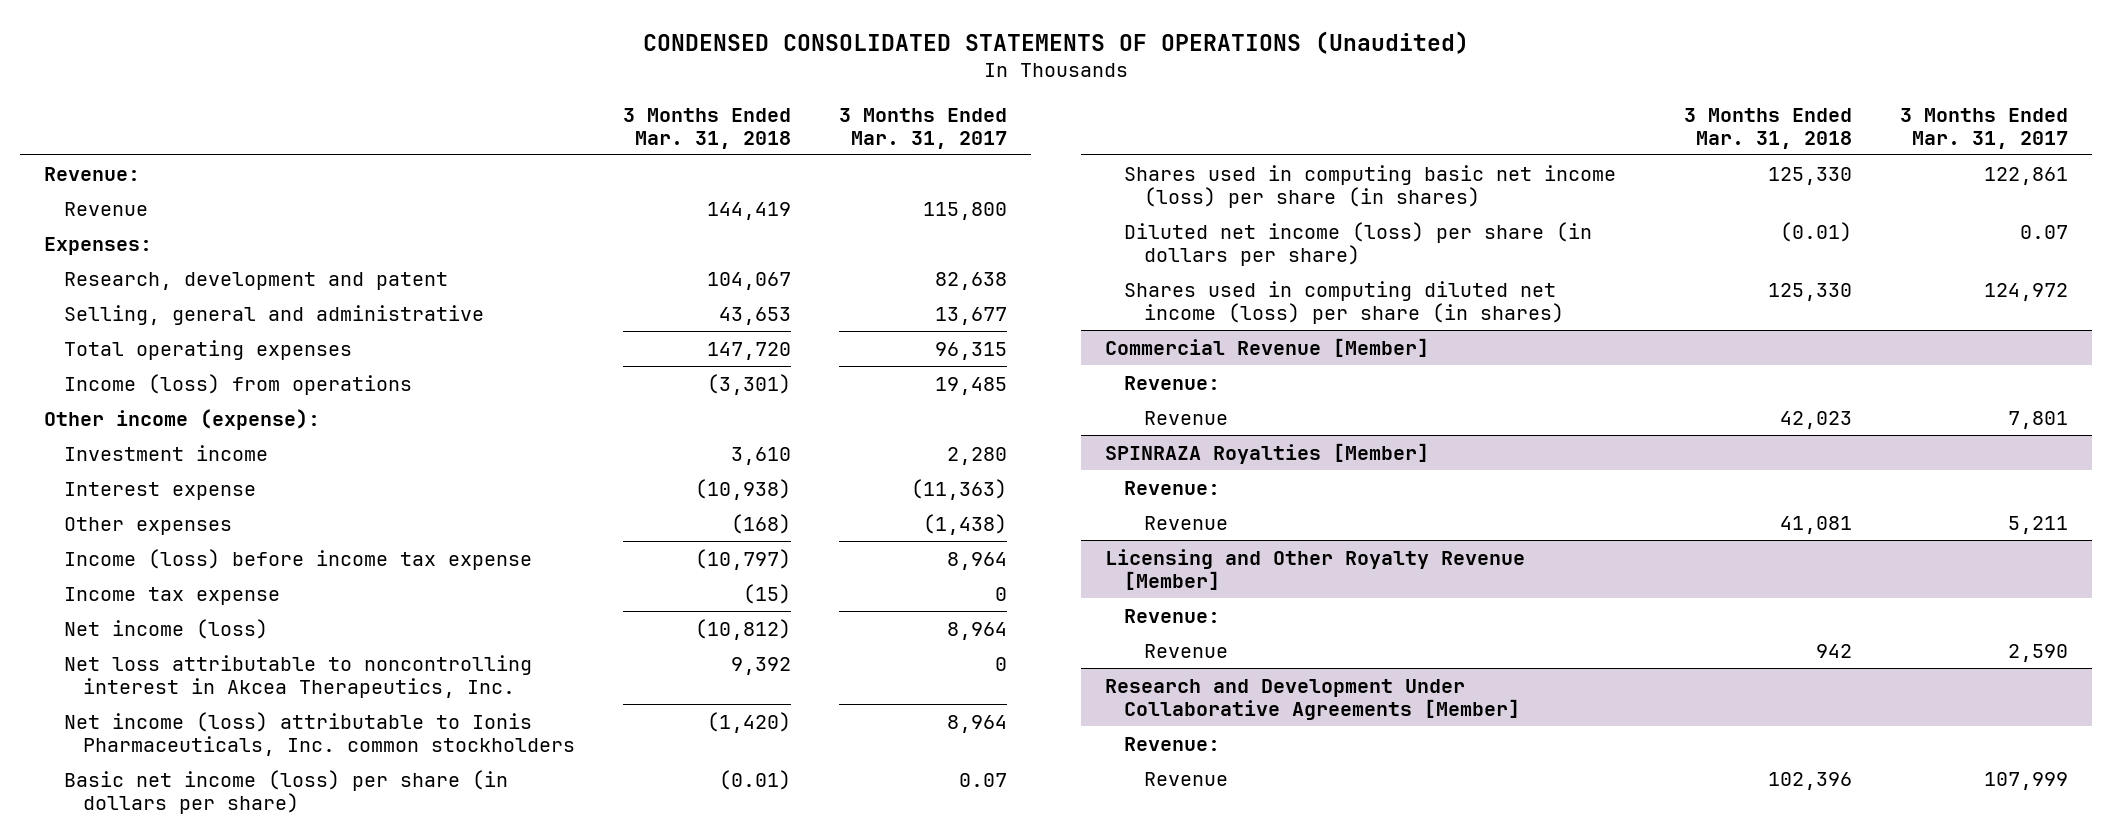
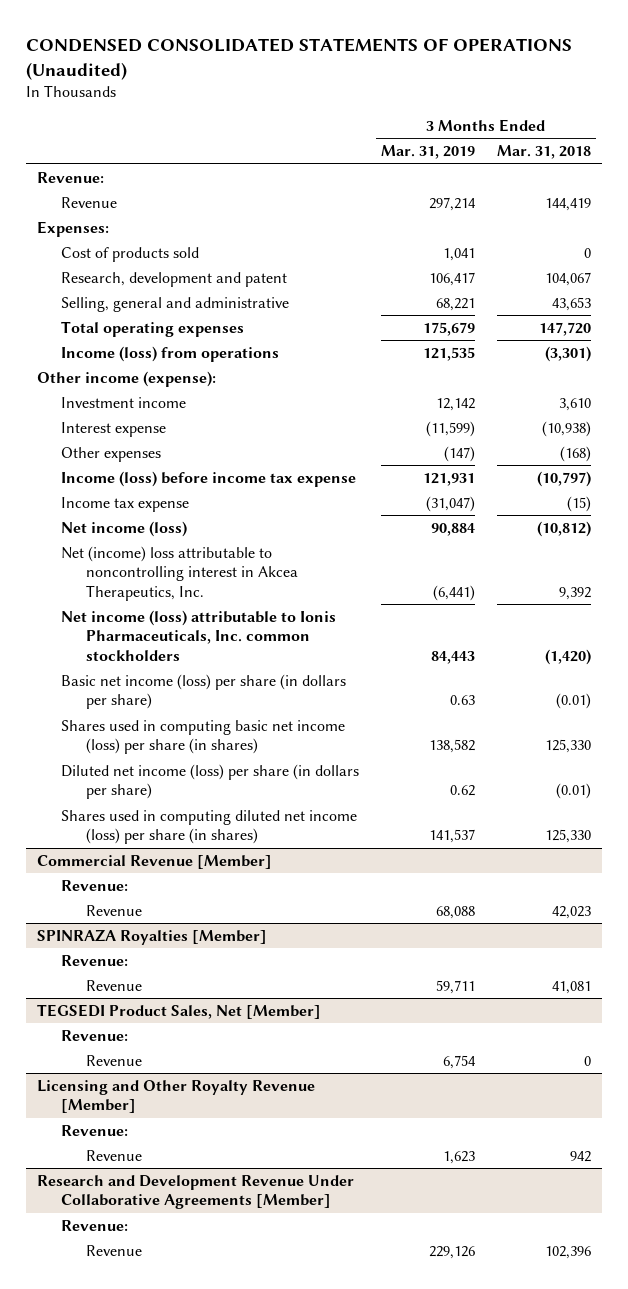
[839,107,1008,149] 3 Months Ended Mar. 31, 2017 -> none
none -> [381,145,476,160] Mar. 31, 2019
none -> [61,246,200,262] Cost of products sold
[63,654,532,698] Net loss attributable to noncontrolling interest in Akcea Therapeutics, Inc. -> [61,545,298,601] Net (income) loss attributable to noncontrolling interest in Akcea Therapeutics, Inc.
none -> [37,1003,322,1019] TEGSEDI Product Sales, Net [Member]
none -> [61,1029,129,1041] Revenue:
none -> [85,1054,142,1066] Revenue
[1104,678,1521,720] Research and Development Under Collaborative Agreements [Member] -> [37,1174,355,1210] Research and Development Revenue Under Collaborative Agreements [Member]

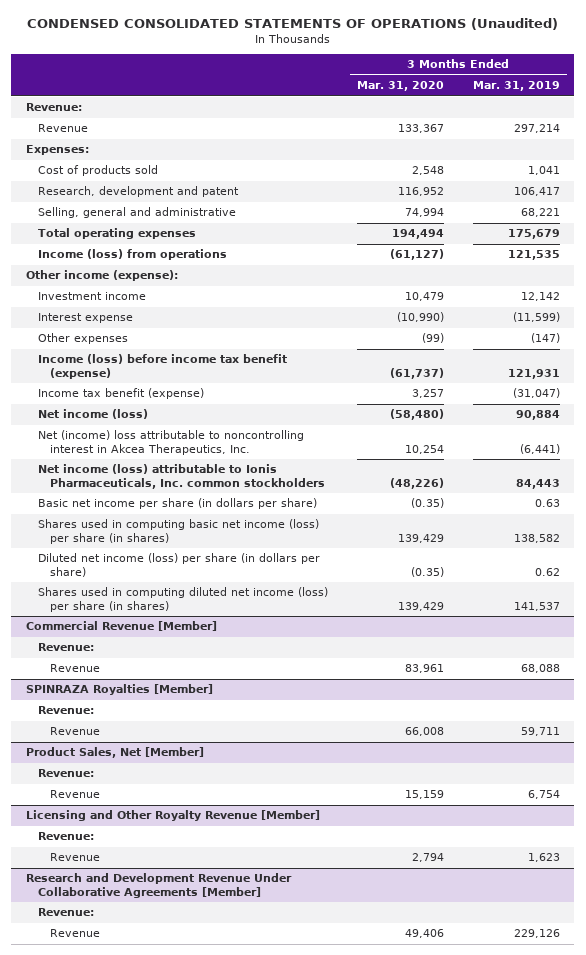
[496,145,591,160] Mar. 31, 2018 -> none
none -> [356,81,444,92] Mar. 31, 2020
[61,470,357,487] Income (loss) before income tax expense -> [37,354,287,379] Income (loss) before income tax benefit (expense)
[61,496,190,512] Income tax expense -> [37,388,204,400] Income tax benefit (expense)
[61,673,347,710] Basic net income (loss) per share (in dollars per share) -> [37,498,317,510] Basic net income per share (in dollars per share)
[37,1003,322,1019] TEGSEDI Product Sales, Net [Member] -> [25,747,204,759] Product Sales, Net [Member]

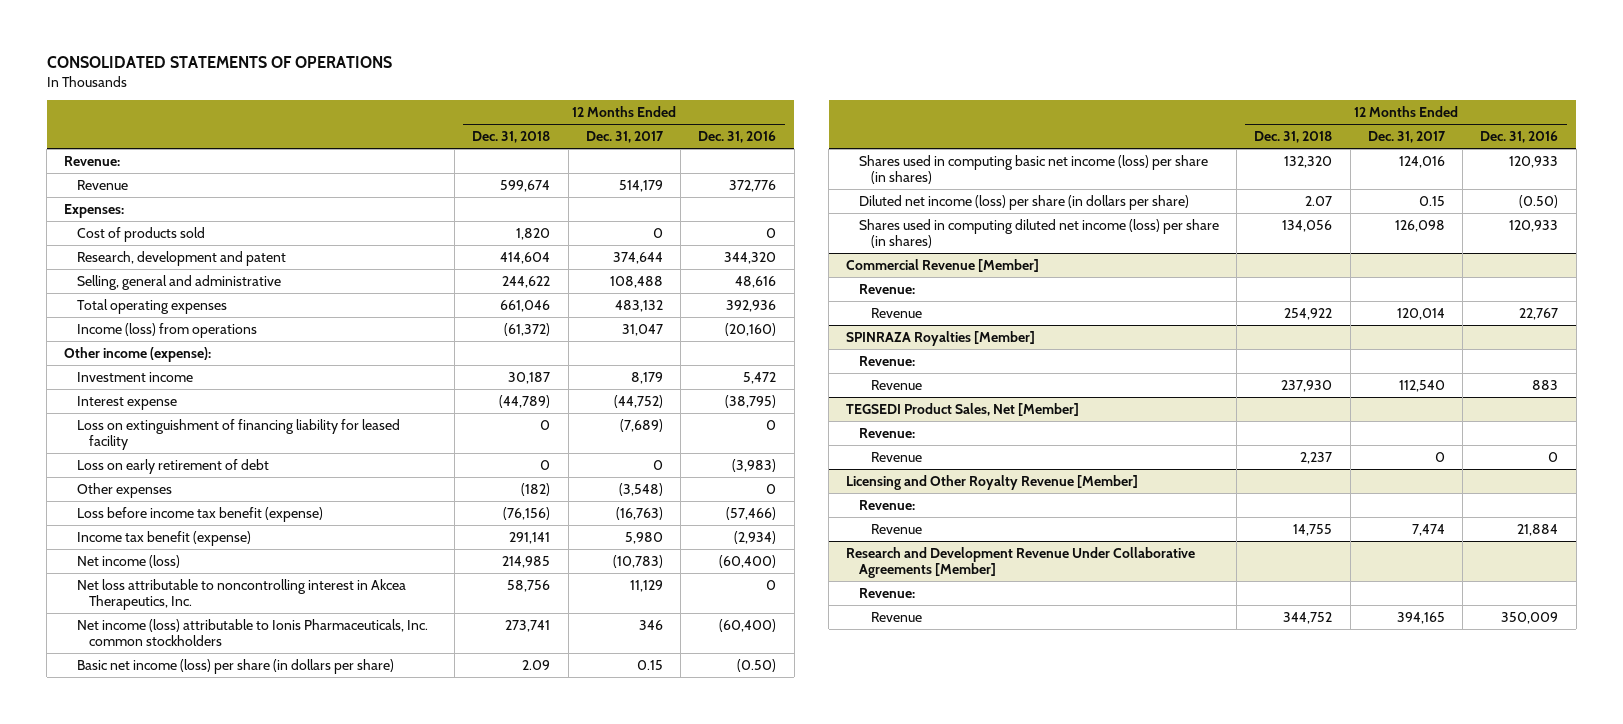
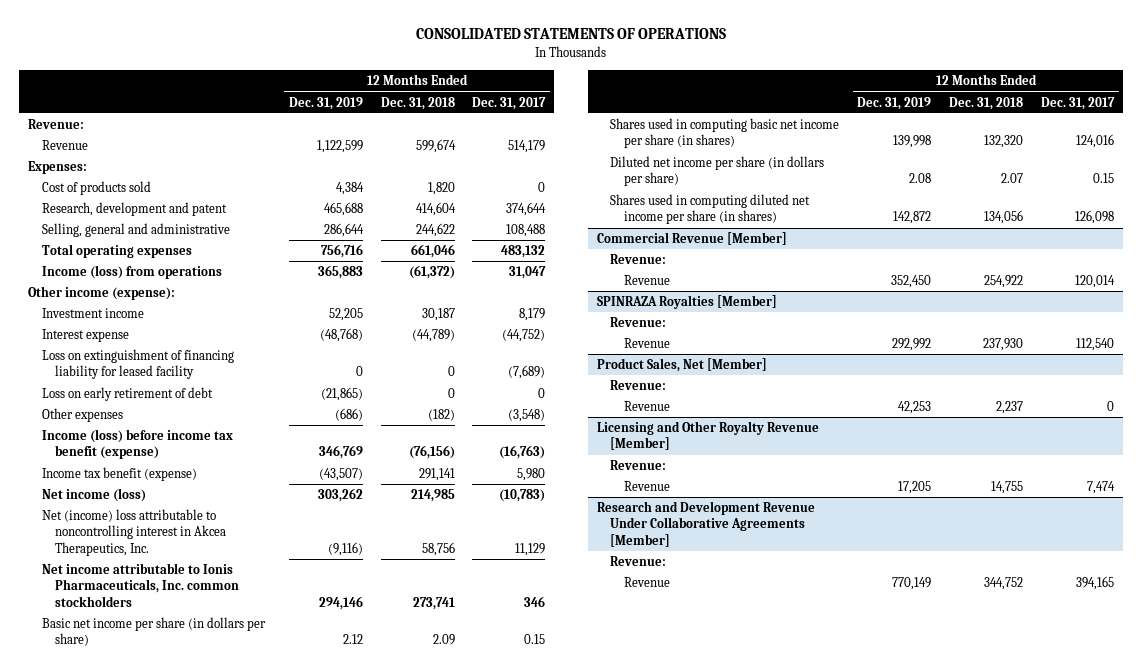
[698,130,777,143] Dec. 31, 2016 -> none
none -> [288,96,363,110] Dec. 31, 2019
[76,506,323,522] Loss before income tax benefit (expense) -> [41,429,233,460] Income (loss) before income tax benefit (expense)
[76,578,406,611] Net loss attributable to noncontrolling interest in Akcea Therapeutics, Inc. -> [41,509,227,556] Net (income) loss attributable to noncontrolling interest in Akcea Therapeutics, Inc.
[76,618,428,647] Net income (loss) attributable to Ionis Pharmaceuticals, Inc. common stockholders -> [41,563,240,607] Net income attributable to Ionis Pharmaceuticals, Inc. common stockholders
[76,658,394,674] Basic net income (loss) per share (in dollars per share) -> [41,617,266,647] Basic net income per share (in dollars per share)
[858,154,1208,185] Shares used in computing basic net income (loss) per share (in shares) -> [610,118,840,149] Shares used in computing basic net income per share (in shares)
[858,194,1189,210] Diluted net income (loss) per share (in dollars per share) -> [610,156,825,187] Diluted net income per share (in dollars per share)
[858,218,1219,249] Shares used in computing diluted net income (loss) per share (in shares) -> [610,194,811,225] Shares used in computing diluted net income per share (in shares)
[846,402,1080,416] TEGSEDI Product Sales, Net [Member] -> [596,358,767,373] Product Sales, Net [Member]

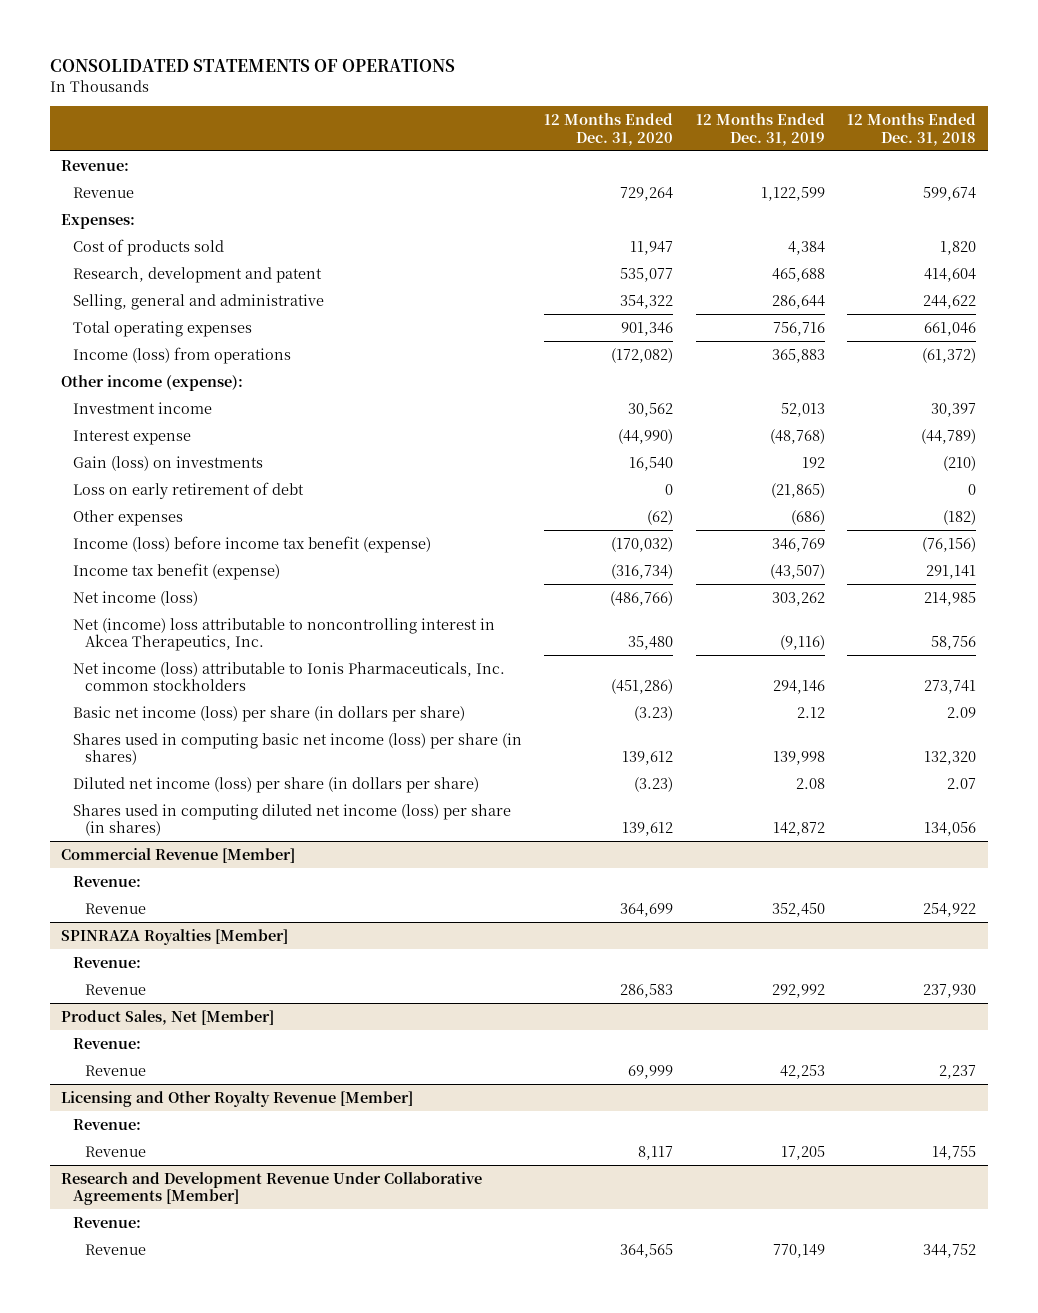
[472,96,547,110] Dec. 31, 2017 -> none
none -> [544,112,674,146] 12 Months Ended Dec. 31, 2020
[328,308,363,322] 52,205 -> [780,402,825,417] 52,013
[421,308,455,322] 30,187 -> [931,402,977,417] 30,397
[41,349,234,380] Loss on extinguishment of financing liability for leased facility -> none
none -> [72,455,263,471] Gain (loss) on investments
[41,563,240,607] Net income attributable to Ionis Pharmaceuticals, Inc. common stockholders -> [72,661,505,692] Net income (loss) attributable to Ionis Pharmaceuticals, Inc. common stockholders
[41,617,266,647] Basic net income per share (in dollars per share) -> [72,705,465,722] Basic net income (loss) per share (in dollars per share)
[610,118,840,149] Shares used in computing basic net income per share (in shares) -> [72,732,522,766] Shares used in computing basic net income (loss) per share (in shares)
[610,156,825,187] Diluted net income per share (in dollars per share) -> [72,776,479,793] Diluted net income (loss) per share (in dollars per share)
[610,194,811,225] Shares used in computing diluted net income per share (in shares) -> [72,803,511,837] Shares used in computing diluted net income (loss) per share (in shares)

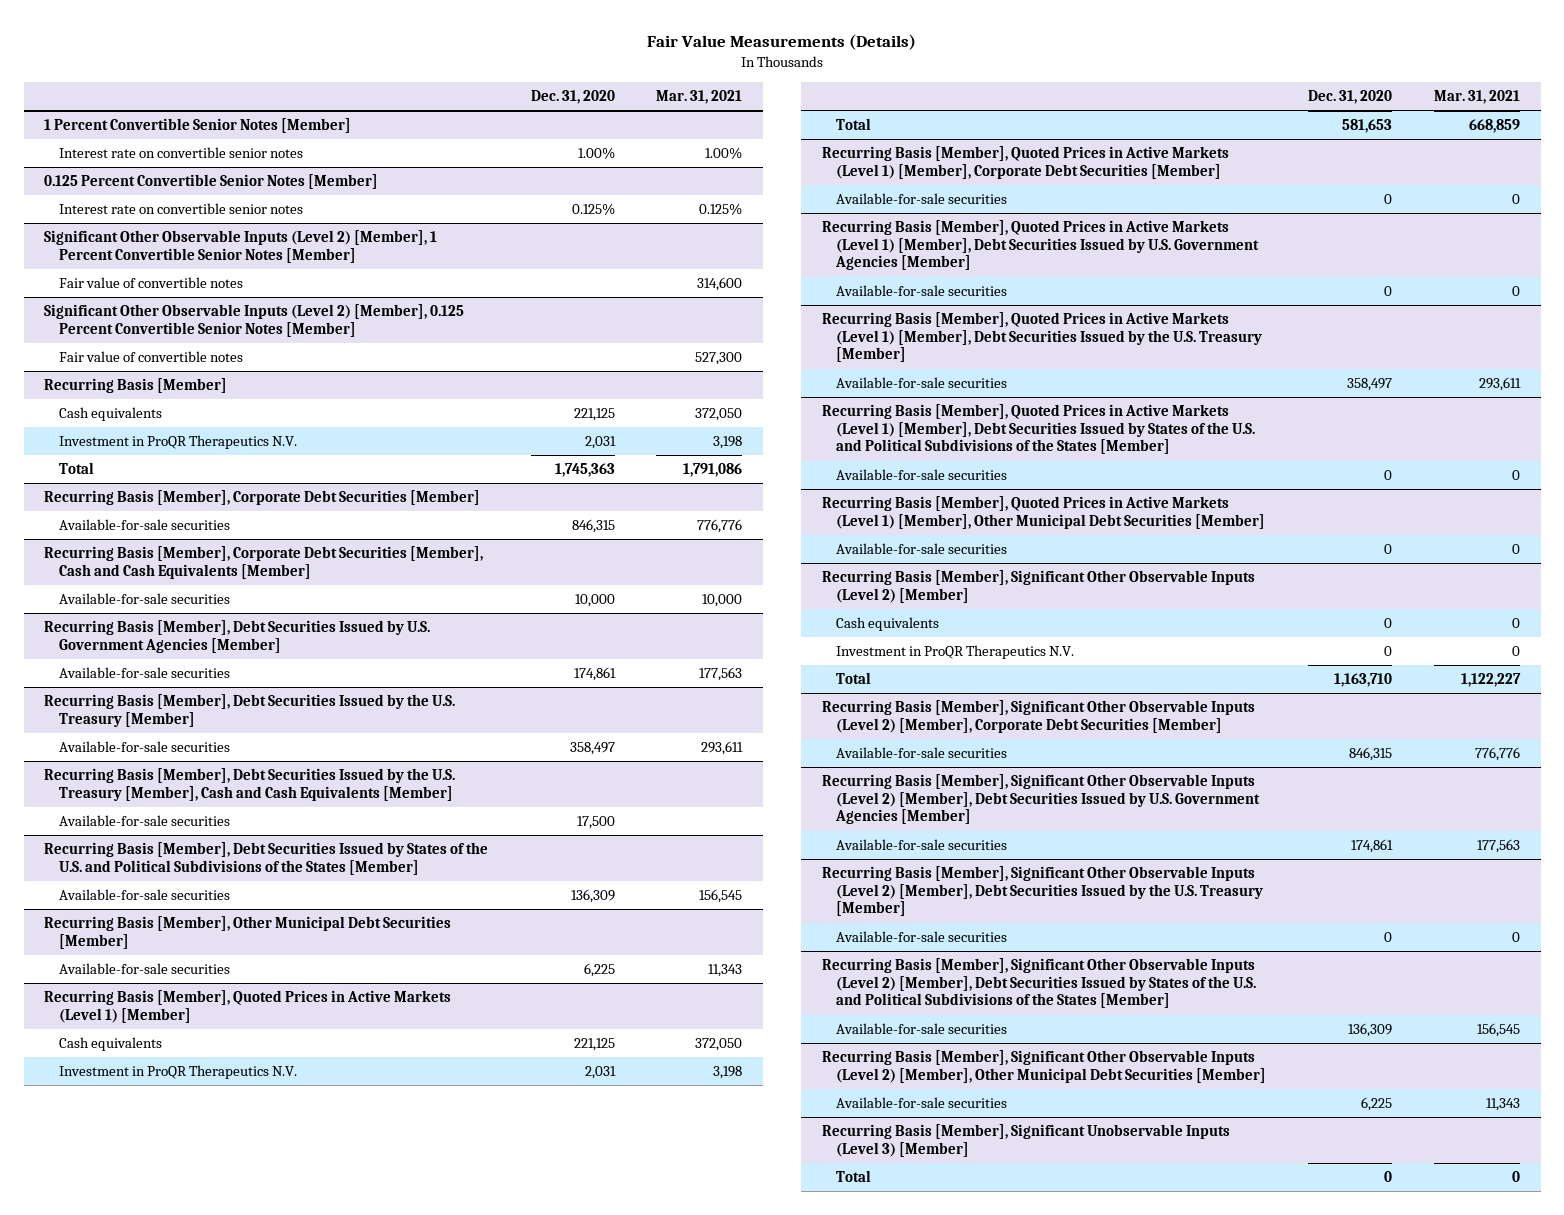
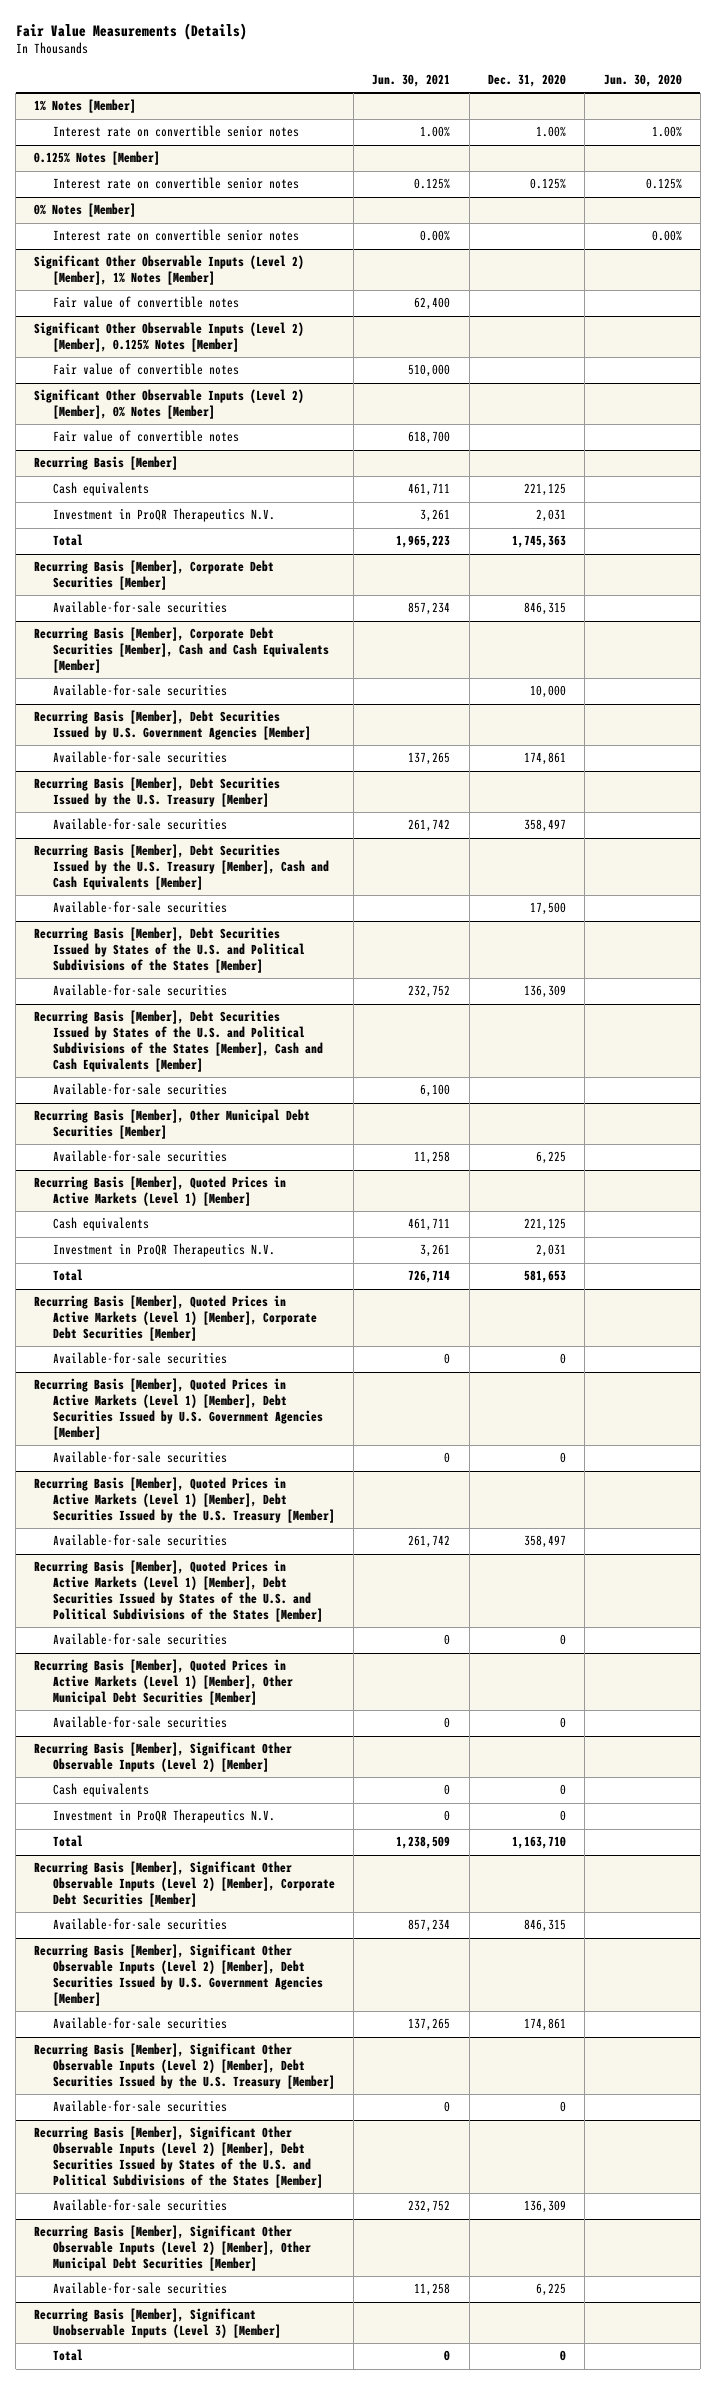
[656,90,743,105] Mar. 31, 2021 -> none
none -> [372,73,451,87] Jun. 30, 2021
none -> [603,73,682,87] Jun. 30, 2020
[44,118,352,134] 1 Percent Convertible Senior Notes [Member] -> [34,99,137,114] 1% Notes [Member]
[44,174,379,190] 0.125 Percent Convertible Senior Notes [Member] -> [34,151,161,166] 0.125% Notes [Member]
none -> [34,203,137,218] 0% Notes [Member]
none -> [52,229,299,242] Interest rate on convertible senior notes
[44,230,438,263] Significant Other Observable Inputs (Level 2) [Member], 1 Percent Convertible Senior Notes [Member] -> [34,255,305,286] Significant Other Observable Inputs (Level 2) [Member], 1% Notes [Member]
[44,304,465,337] Significant Other Observable Inputs (Level 2) [Member], 0.125 Percent Convertible Senior Notes [Member] -> [34,322,305,353] Significant Other Observable Inputs (Level 2) [Member], 0.125% Notes [Member]
none -> [34,389,305,420] Significant Other Observable Inputs (Level 2) [Member], 0% Notes [Member]
none -> [52,430,239,443] Fair value of convertible notes
none -> [34,1010,323,1072] Recurring Basis [Member], Debt Securities Issued by States of the U.S. and Political Subdivisions of the States [Member], Cash and Cash Equivalents [Member]
none -> [52,1083,227,1096] Available-for-sale securities

